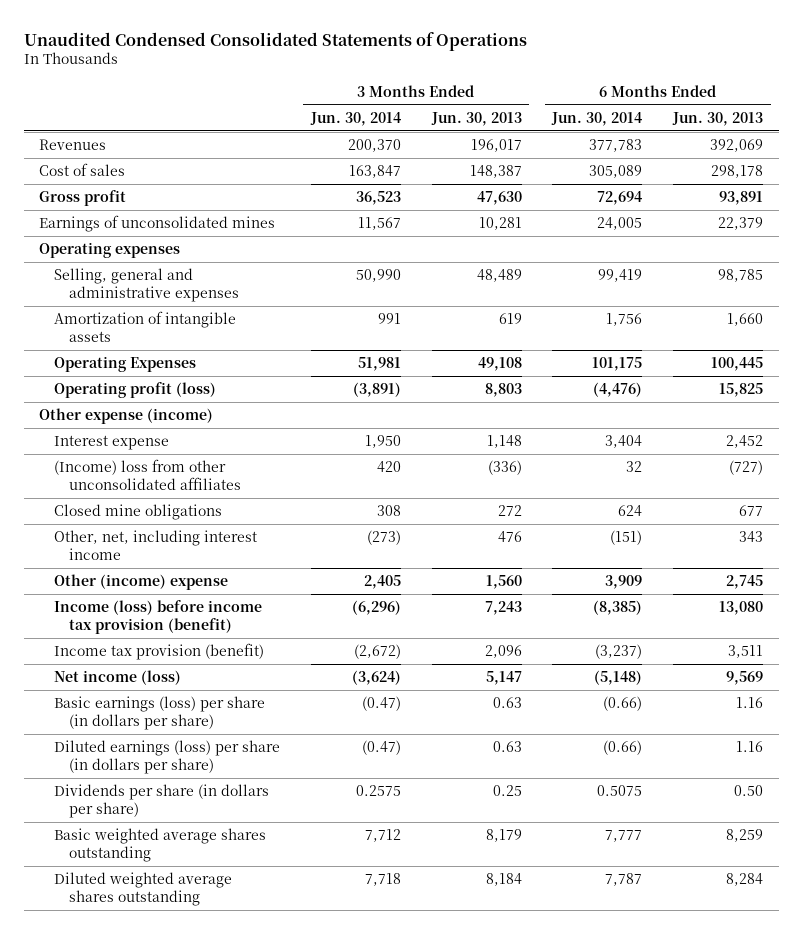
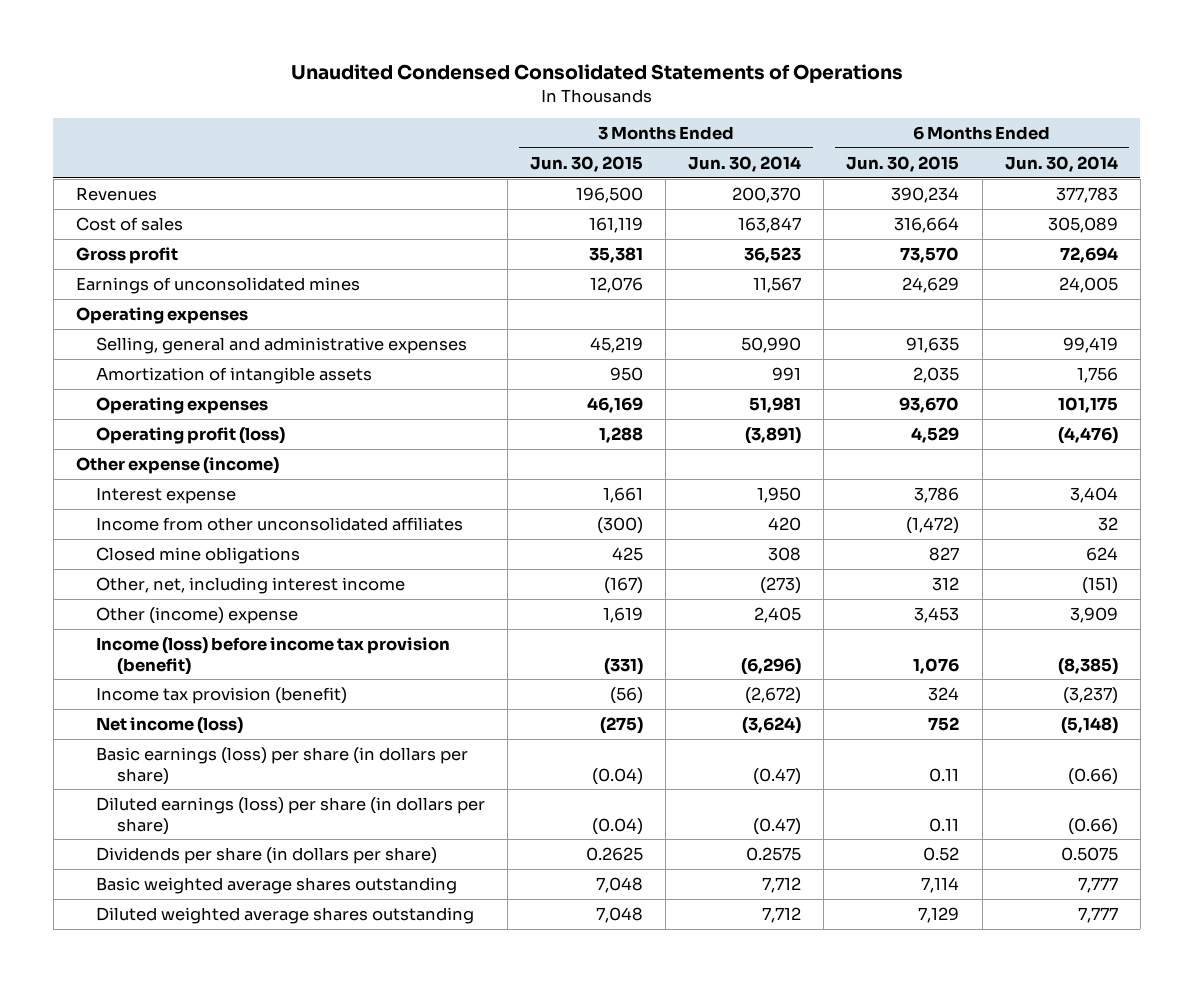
[430,111,522,126] Jun. 30, 2013 -> none
[672,111,764,126] Jun. 30, 2013 -> none
none -> [530,155,644,172] Jun. 30, 2015
none -> [846,155,960,172] Jun. 30, 2015
[54,356,197,373] Operating Expenses -> [96,396,269,414] Operating expenses
[54,459,242,490] (Income) loss from other unconsolidated affiliates -> [96,516,464,531] Income from other unconsolidated affiliates
[364,873,401,887] 7,718 -> [762,906,802,923] 7,712
[605,873,643,887] 7,787 -> [1077,906,1118,923] 7,777

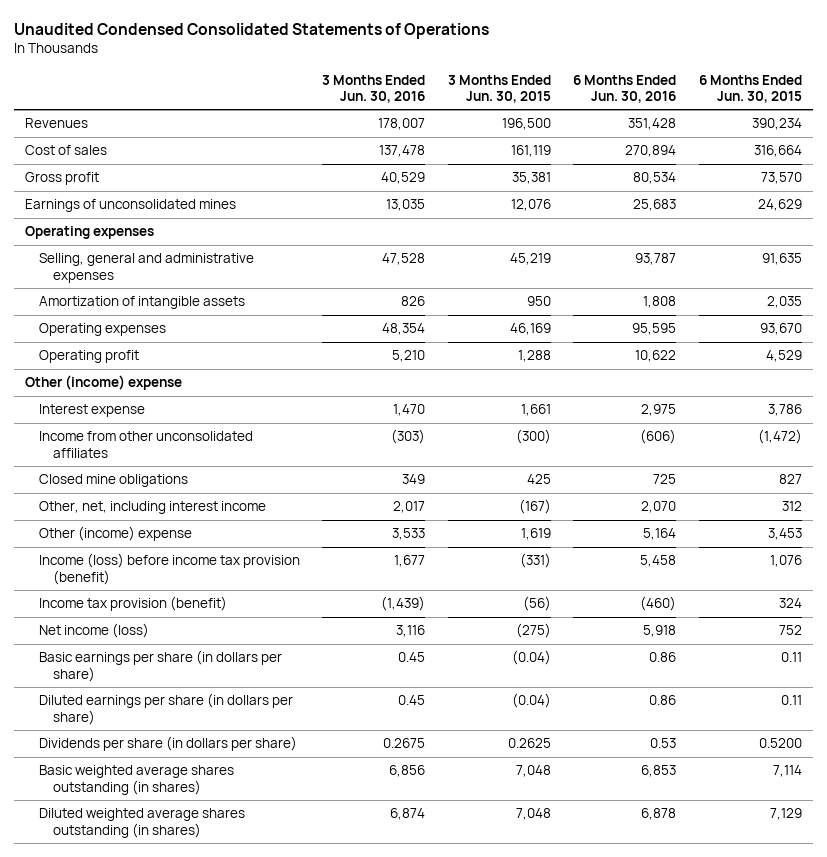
[688,155,802,172] Jun. 30, 2014 -> none
[1004,155,1118,172] Jun. 30, 2014 -> none
none -> [322,74,426,103] 3 Months Ended Jun. 30, 2016
none -> [573,74,677,103] 6 Months Ended Jun. 30, 2016
[96,426,286,444] Operating profit (loss) -> [38,350,139,364] Operating profit
[75,456,279,474] Other expense (income) -> [24,375,182,391] Other (income) expense
[96,746,469,785] Basic earnings (loss) per share (in dollars per share) -> [38,650,282,682] Basic earnings per share (in dollars per share)
[96,796,486,835] Diluted earnings (loss) per share (in dollars per share) -> [38,693,293,725] Diluted earnings per share (in dollars per share)
[923,846,960,861] 0.52 -> [758,738,802,749] 0.5200
[96,876,458,894] Basic weighted average shares outstanding -> [38,765,234,795] Basic weighted average shares outstanding (in shares)
[96,906,475,924] Diluted weighted average shares outstanding -> [38,808,245,838] Diluted weighted average shares outstanding (in shares)

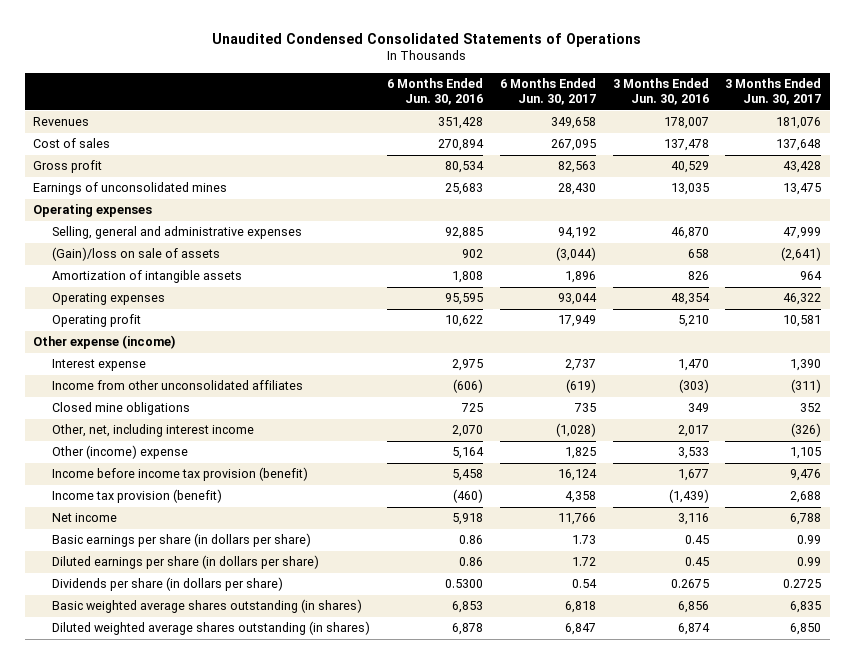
[447,74,551,103] 3 Months Ended Jun. 30, 2015 -> none
[698,74,802,103] 6 Months Ended Jun. 30, 2015 -> none
none -> [499,78,596,106] 6 Months Ended Jun. 30, 2017
none -> [725,78,822,106] 3 Months Ended Jun. 30, 2017
[382,253,426,266] 47,528 -> [670,227,709,240] 46,870
[635,253,677,266] 93,787 -> [445,227,484,240] 92,885
none -> [52,247,221,262] (Gain)/loss on sale of assets
[24,375,182,391] Other (income) expense -> [32,335,176,350] Other expense (income)
[38,553,300,585] Income (loss) before income tax provision (benefit) -> [52,467,309,482] Income before income tax provision (benefit)
[38,623,149,639] Net income (loss) -> [52,513,118,523] Net income
[650,738,677,749] 0.53 -> [445,579,484,589] 0.5300

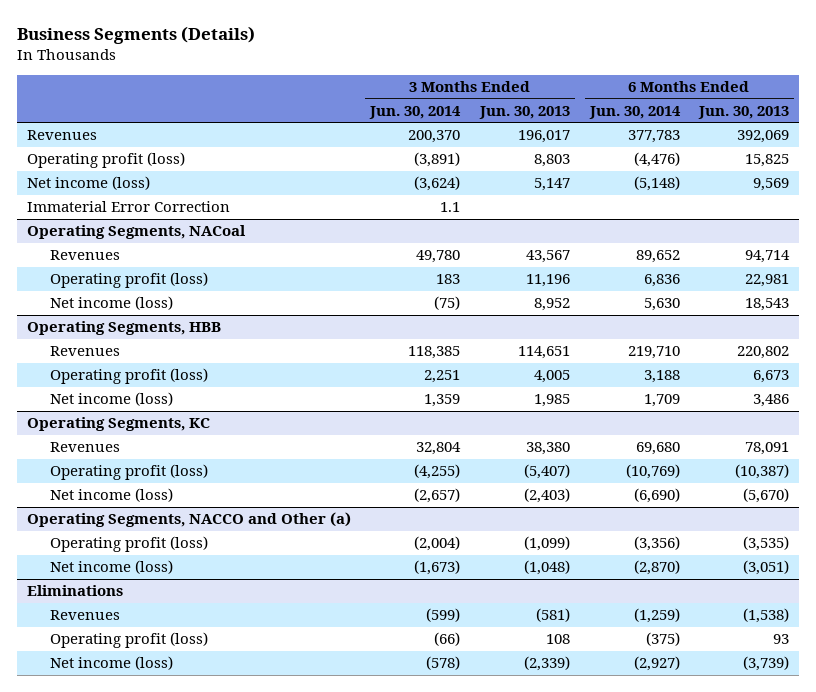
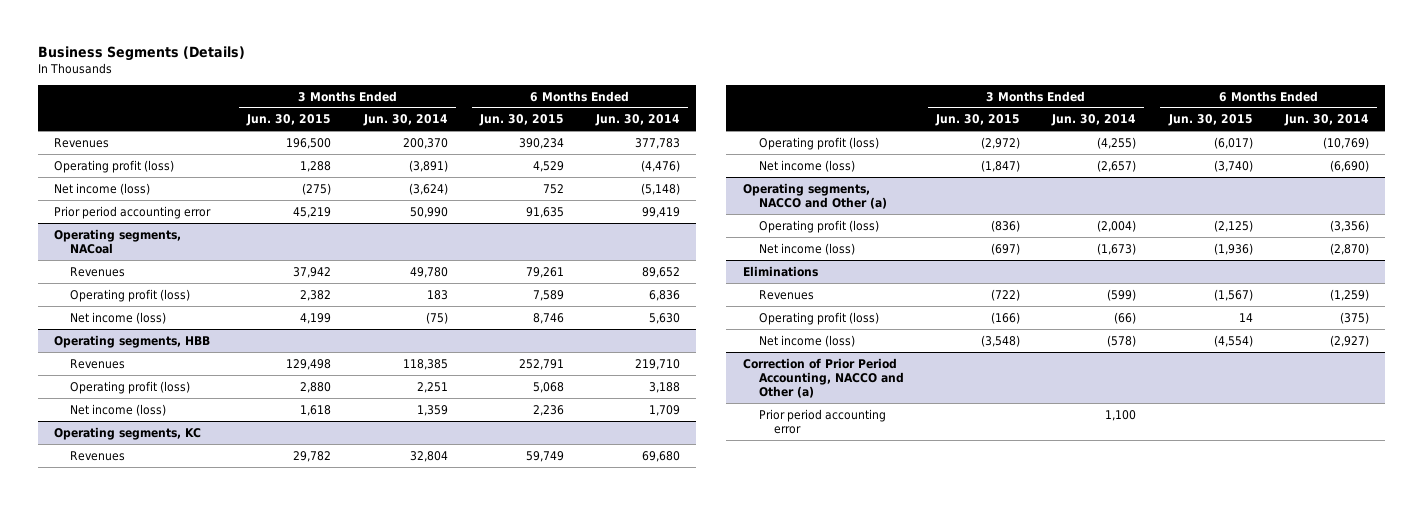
[478,105,570,119] Jun. 30, 2013 -> none
[698,105,790,119] Jun. 30, 2013 -> none
none -> [246,114,332,127] Jun. 30, 2015
none -> [478,114,564,127] Jun. 30, 2015
[26,201,230,213] Immaterial Error Correction -> none
none -> [54,205,212,219] Prior period accounting error
[26,225,246,240] Operating Segments, NACoal -> [54,228,182,254] Operating segments, NACoal
[26,321,221,336] Operating Segments, HBB -> [54,334,211,348] Operating segments, HBB
[26,417,210,432] Operating Segments, KC -> [54,426,202,440] Operating segments, KC
[26,512,351,528] Operating Segments, NACCO and Other (a) -> [742,182,887,209] Operating segments, NACCO and Other (a)
none -> [742,357,904,398] Correction of Prior Period Accounting, NACCO and Other (a)
none -> [758,408,886,434] Prior period accounting error

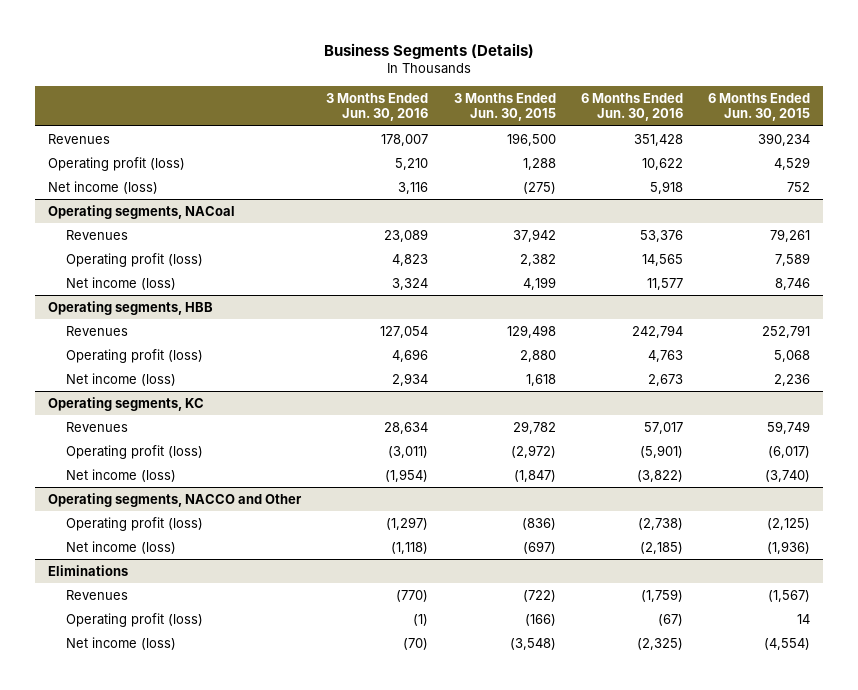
[362,114,448,127] Jun. 30, 2014 -> none
[595,114,681,127] Jun. 30, 2014 -> none
none -> [326,92,429,122] 3 Months Ended Jun. 30, 2016
none -> [580,92,683,122] 6 Months Ended Jun. 30, 2016
[54,205,212,219] Prior period accounting error -> none
[742,182,887,209] Operating segments, NACCO and Other (a) -> [48,492,303,507] Operating segments, NACCO and Other
[742,357,904,398] Correction of Prior Period Accounting, NACCO and Other (a) -> none
[758,408,886,434] Prior period accounting error -> none

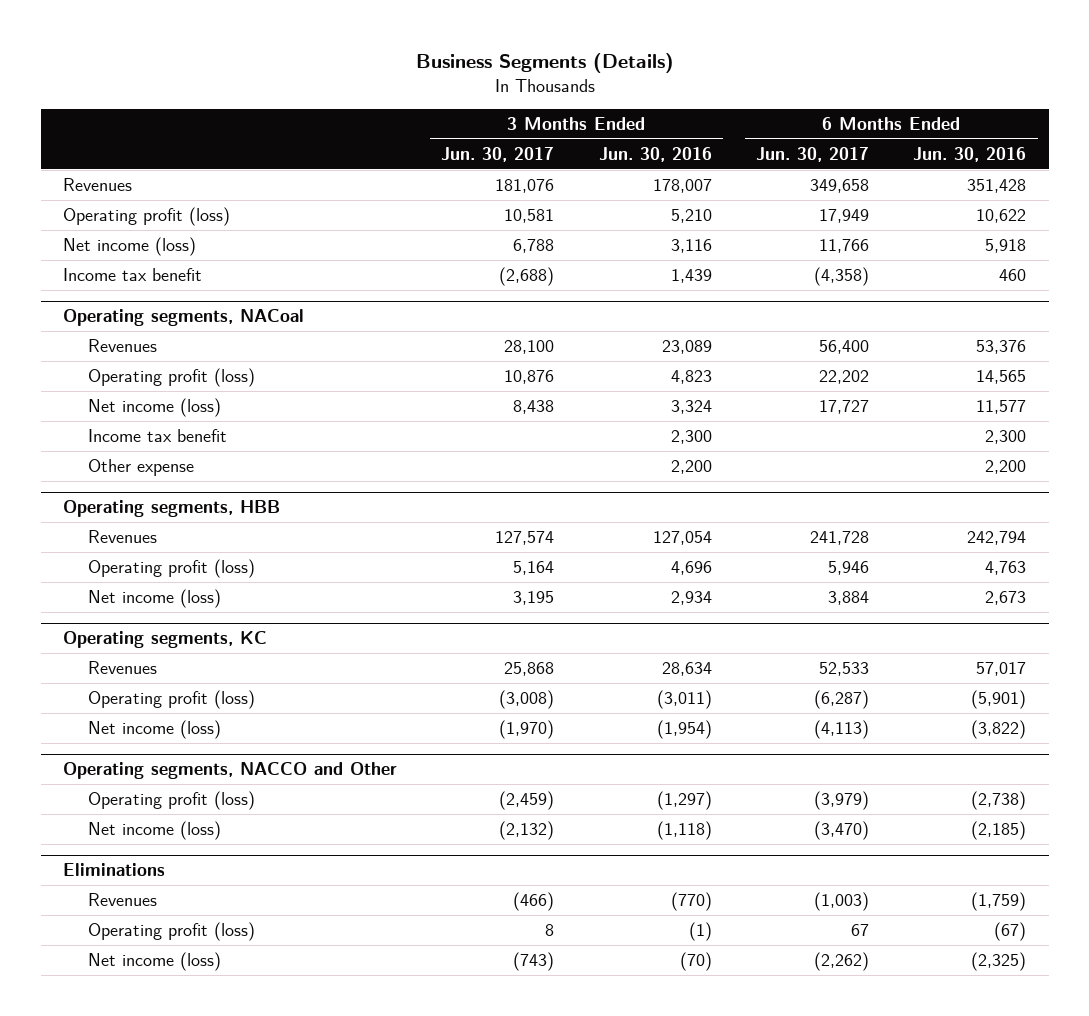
[453,92,556,122] 3 Months Ended Jun. 30, 2015 -> none
[707,92,810,122] 6 Months Ended Jun. 30, 2015 -> none
none -> [441,146,555,162] Jun. 30, 2017
none -> [756,146,870,162] Jun. 30, 2017
none -> [62,268,202,282] Income tax benefit
none -> [88,429,228,443] Income tax benefit
none -> [88,459,195,477] Other expense

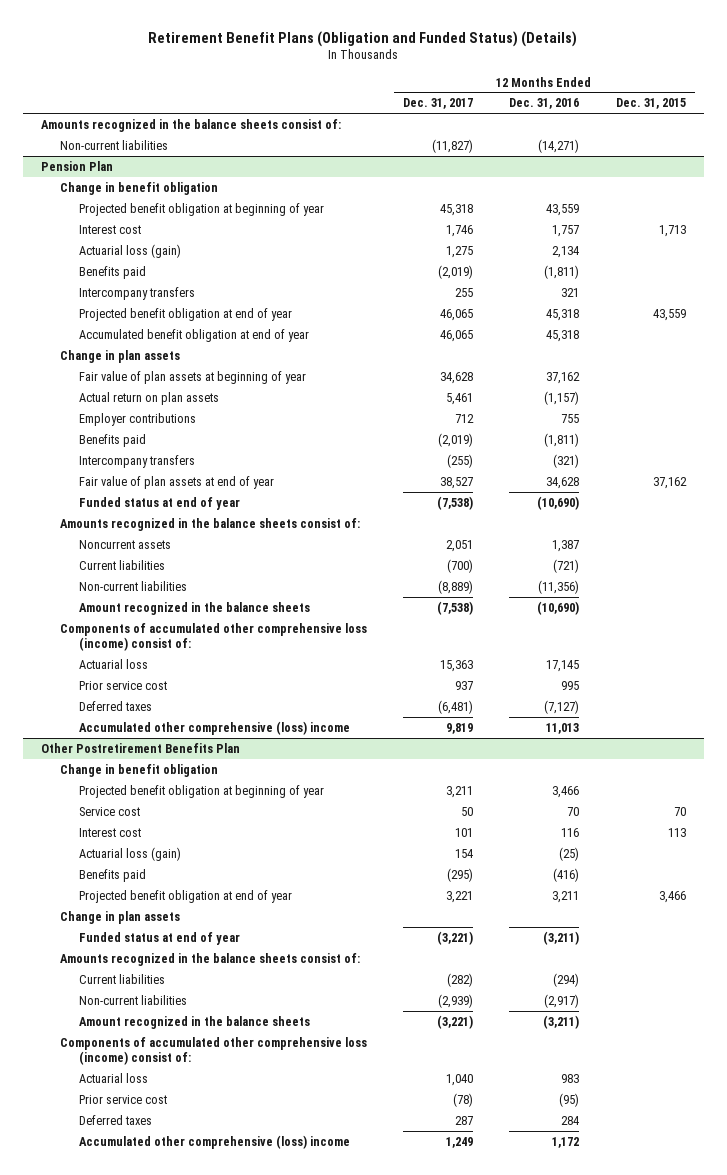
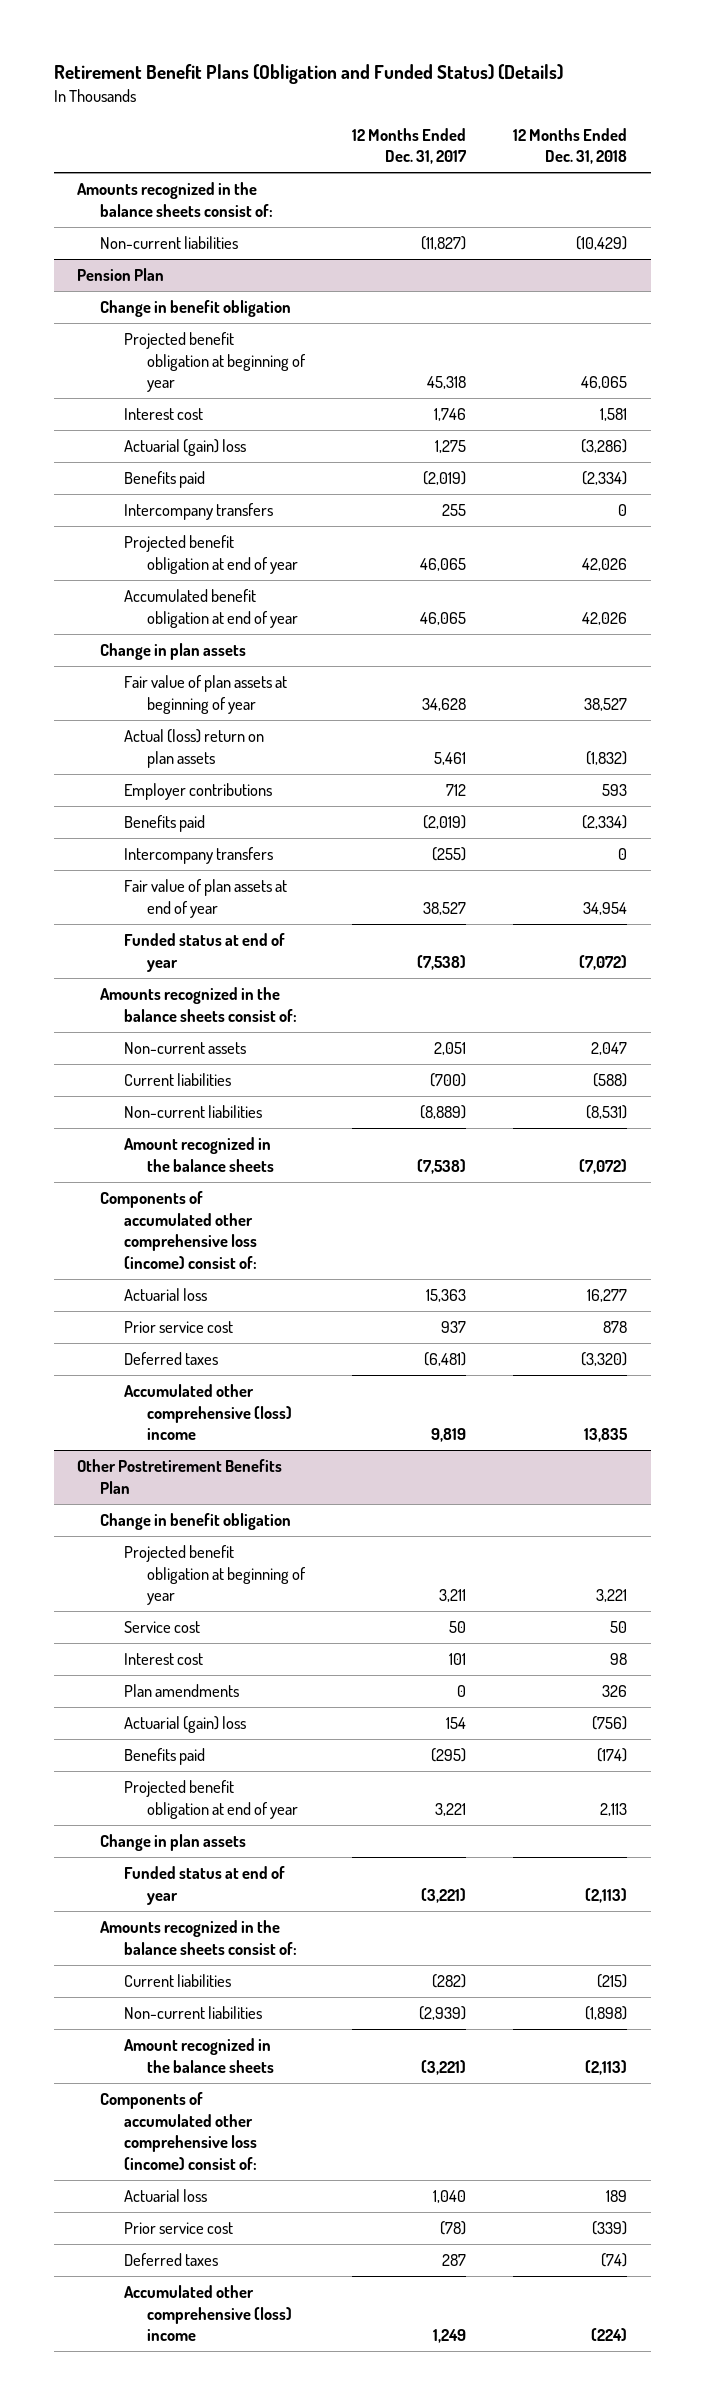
[509,98,580,110] Dec. 31, 2016 -> none
[615,98,686,110] Dec. 31, 2015 -> none
none -> [513,127,628,165] 12 Months Ended Dec. 31, 2018
[79,243,182,258] Actuarial loss (gain) -> [123,439,246,457] Actuarial (gain) loss
[79,391,220,405] Actual return on plan assets -> [123,729,264,768] Actual (loss) return on plan assets
[79,539,172,549] Noncurrent assets -> [123,1042,246,1055] Non-current assets
none -> [123,1684,239,1698] Plan amendments
[79,846,182,861] Actuarial loss (gain) -> [123,1716,246,1734] Actuarial (gain) loss

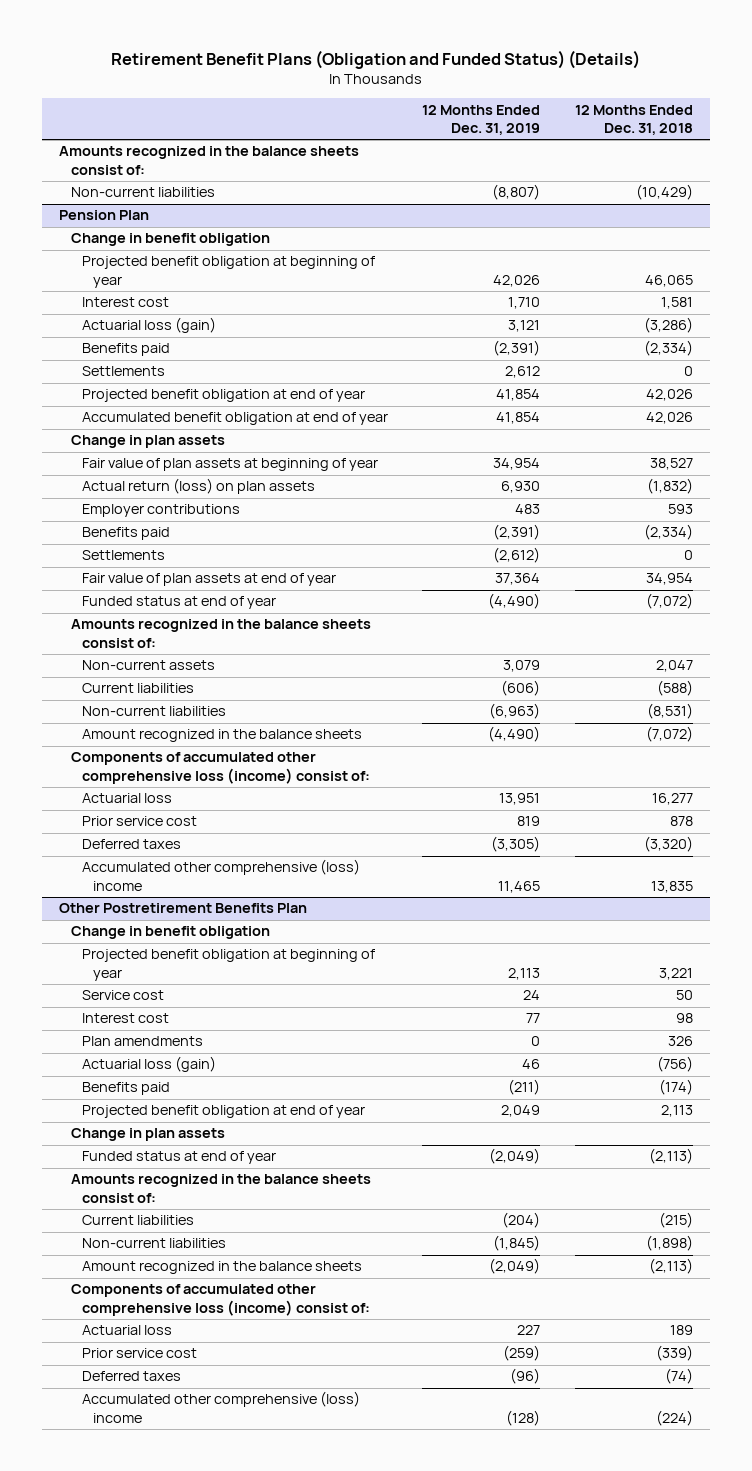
[352,127,468,165] 12 Months Ended Dec. 31, 2017 -> none
none -> [422,104,541,136] 12 Months Ended Dec. 31, 2019
[123,439,246,457] Actuarial (gain) loss -> [82,317,217,334] Actuarial loss (gain)
[123,503,273,521] Intercompany transfers -> [82,366,166,377] Settlements
[123,729,264,768] Actual (loss) return on plan assets -> [82,478,316,495] Actual return (loss) on plan assets
[123,847,273,865] Intercompany transfers -> [82,550,166,561] Settlements
[123,1716,246,1734] Actuarial (gain) loss -> [82,1056,217,1073] Actuarial loss (gain)

